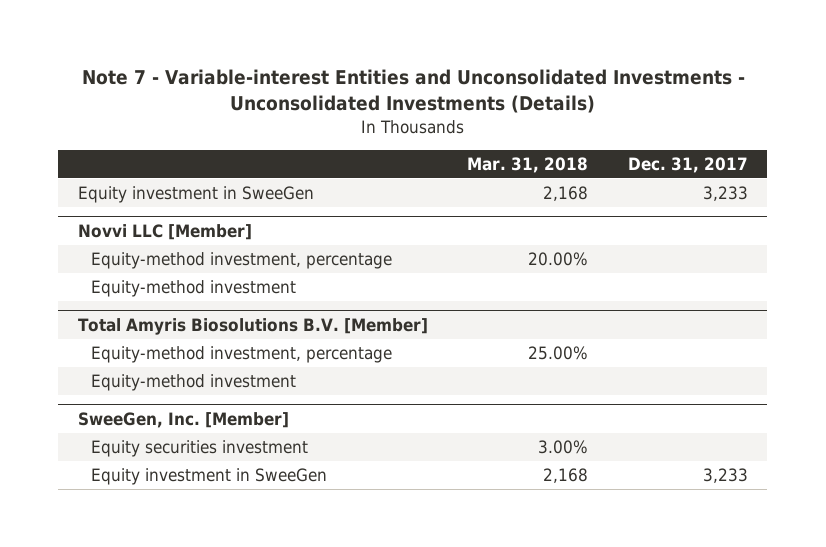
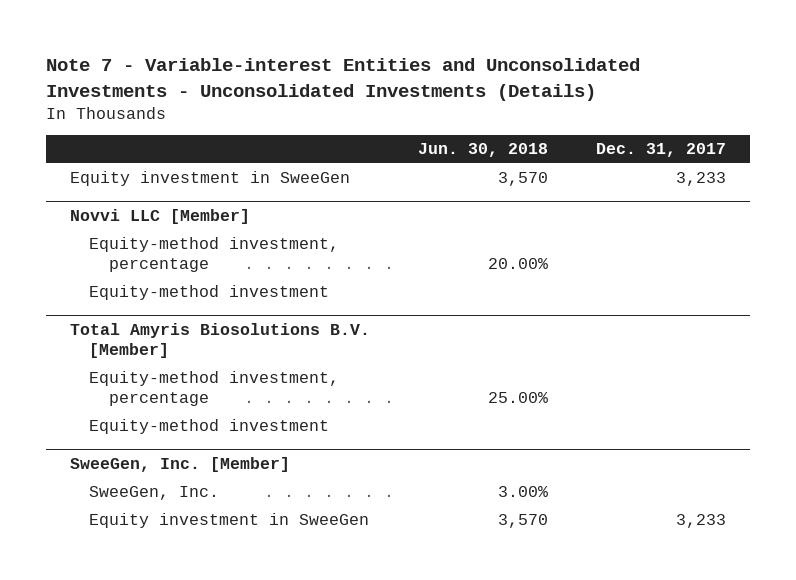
[467,156,589,173] Mar. 31, 2018 -> none
none -> [417,143,548,158] Jun. 30, 2018
[90,440,308,458] Equity securities investment -> [89,486,220,501] SweeGen, Inc.

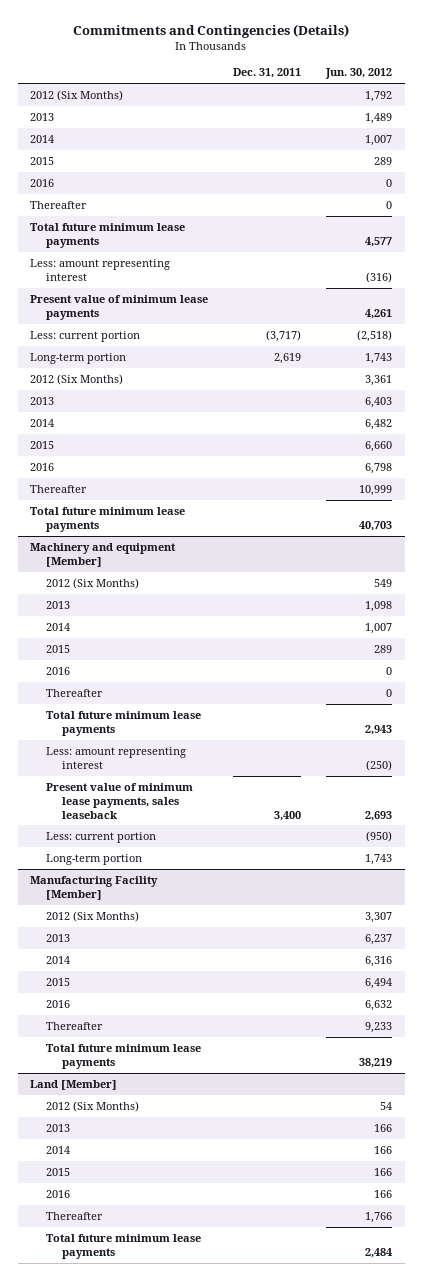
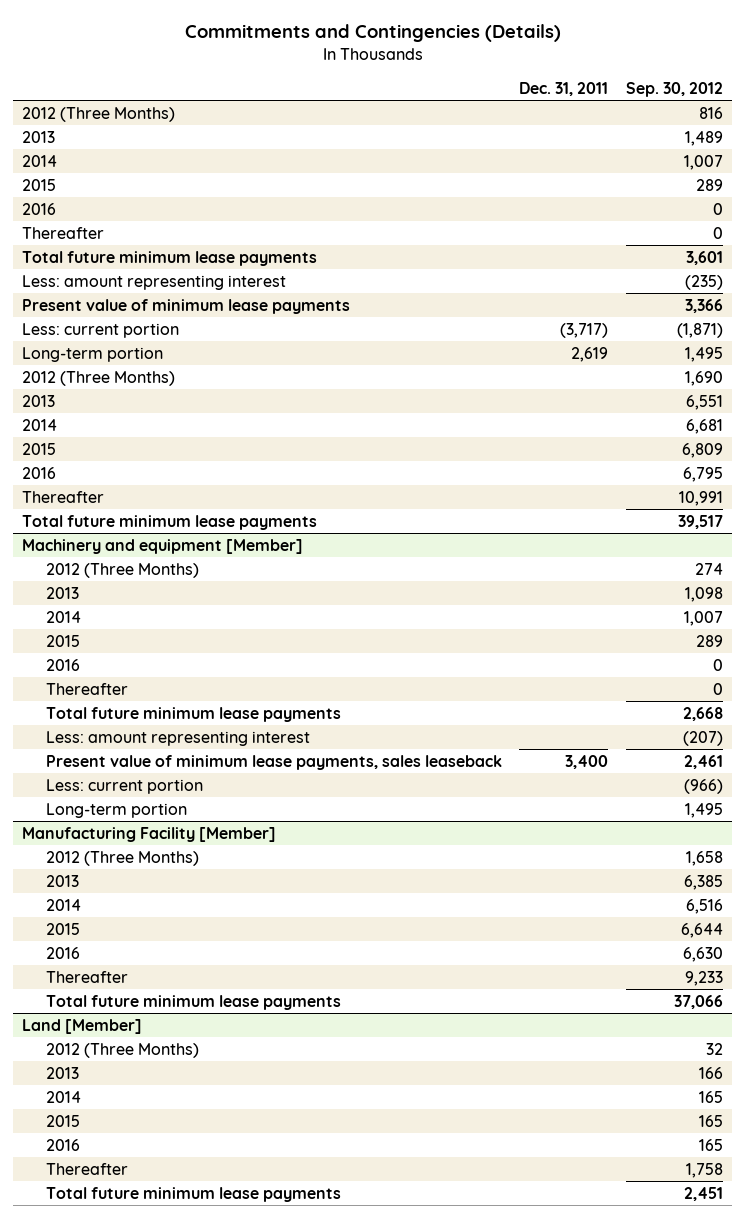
[325,68,393,80] Jun. 30, 2012 -> none
none -> [625,81,723,97] Sep. 30, 2012
[30,89,124,101] 2012 (Six Months) -> [22,106,176,122] 2012 (Three Months)
[30,373,124,385] 2012 (Six Months) -> [22,370,176,386] 2012 (Three Months)
[46,577,140,589] 2012 (Six Months) -> [45,562,199,578] 2012 (Three Months)
[46,910,140,922] 2012 (Six Months) -> [45,850,199,866] 2012 (Three Months)
[46,1100,140,1112] 2012 (Six Months) -> [45,1042,199,1058] 2012 (Three Months)

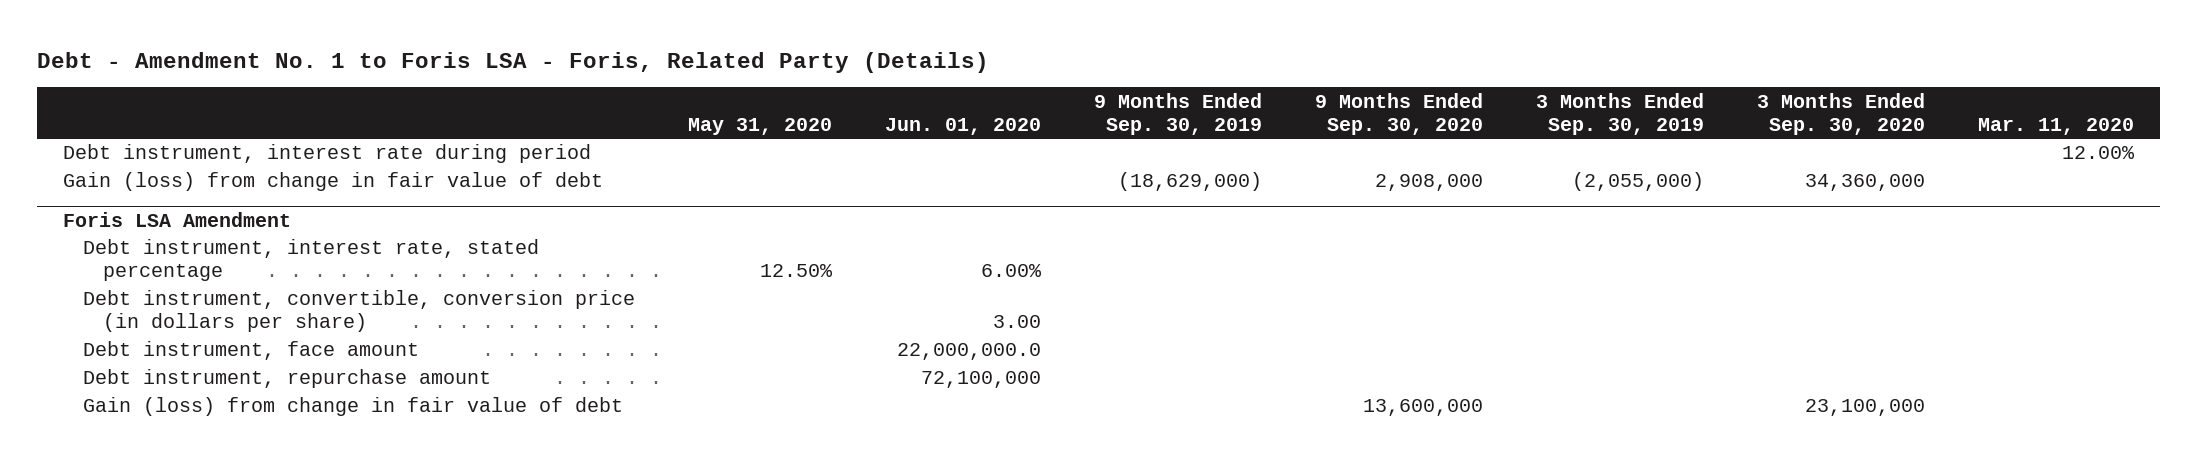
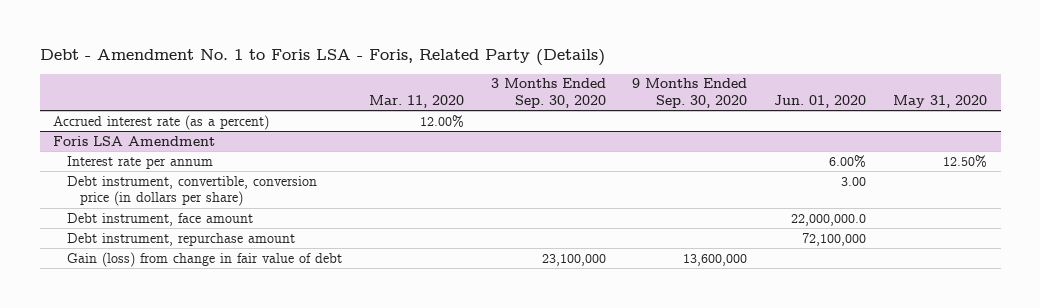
[1094,92,1263,135] 9 Months Ended Sep. 30, 2019 -> none
[1535,92,1704,135] 3 Months Ended Sep. 30, 2019 -> none
[63,172,604,192] Gain (loss) from change in fair value of debt -> none
[63,144,592,164] Debt instrument, interest rate during period -> [53,114,270,130] Accrued interest rate (as a percent)
[83,239,540,282] Debt instrument, interest rate, stated percentage -> [66,155,213,169] Interest rate per annum

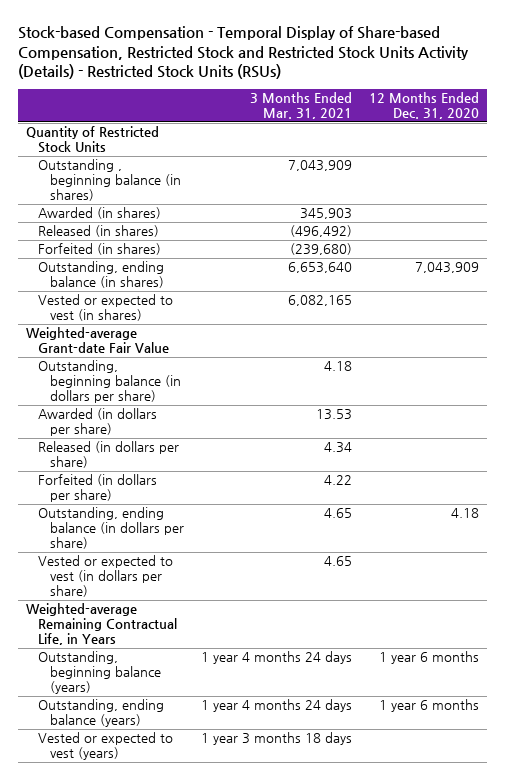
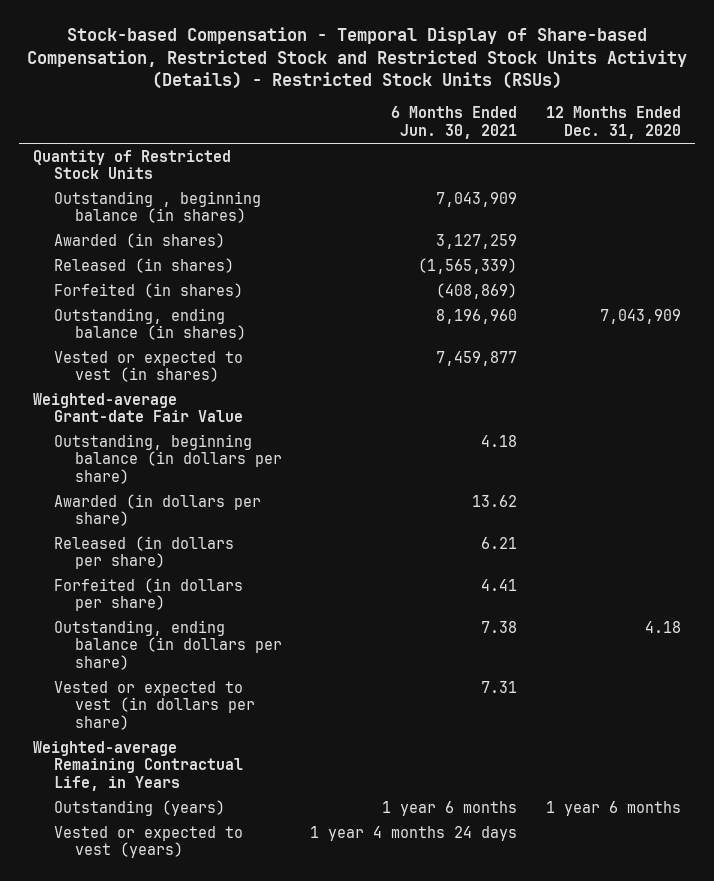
[250,92,353,120] 3 Months Ended Mar. 31, 2021 -> none
none -> [391,106,518,140] 6 Months Ended Jun. 30, 2021
[38,699,165,728] Outstanding, ending balance (years) -> none
[38,651,162,695] Outstanding, beginning balance (years) -> [54,799,226,816] Outstanding (years)

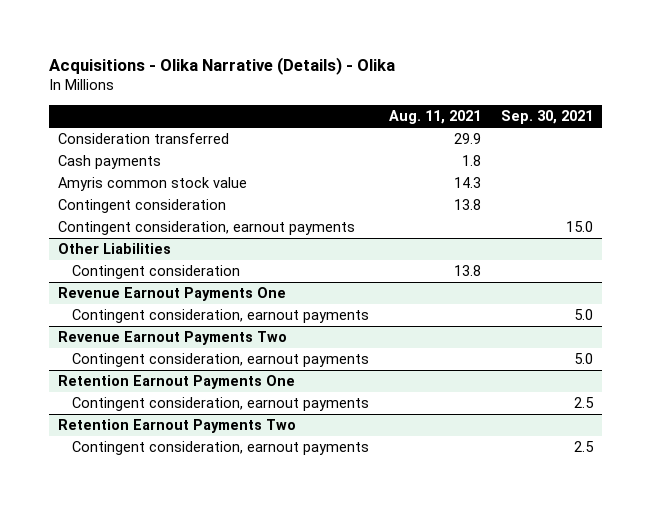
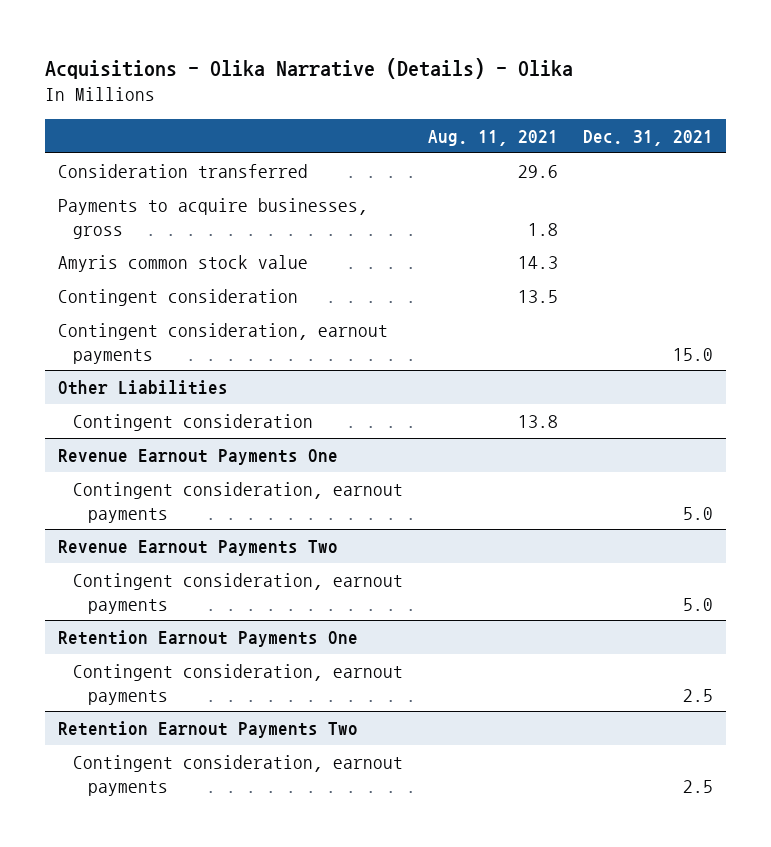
[500,110,593,125] Sep. 30, 2021 -> none
none -> [583,129,714,146] Dec. 31, 2021
[453,133,481,145] 29.9 -> [518,164,559,178] 29.6
[58,155,162,170] Cash payments -> [57,197,368,239] Payments to acquire businesses, gross
[453,199,481,211] 13.8 -> [518,289,559,303] 13.5

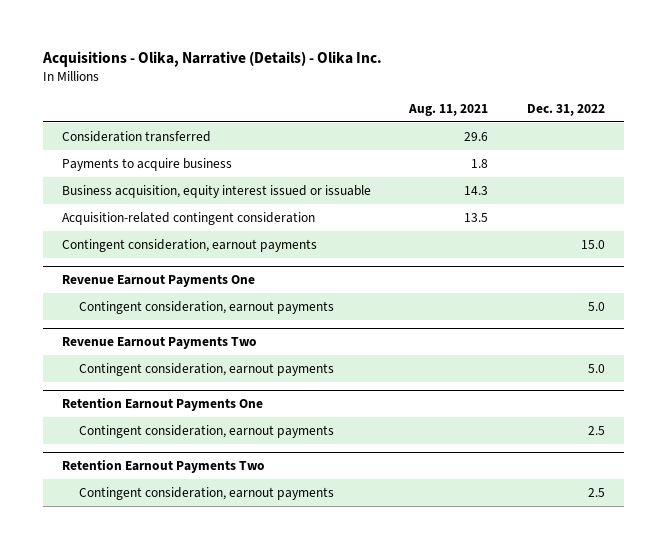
[45,57,574,79] Acquisitions - Olika Narrative (Details) - Olika -> [41,51,382,68] Acquisitions - Olika, Narrative (Details) - Olika Inc.
[583,129,714,146] Dec. 31, 2021 -> none
none -> [526,103,605,116] Dec. 31, 2022
[57,197,368,239] Payments to acquire businesses, gross -> [61,157,232,171] Payments to acquire business
[57,254,308,272] Amyris common stock value -> [61,184,371,198] Business acquisition, equity interest issued or issuable
[57,288,298,306] Contingent consideration -> [61,211,315,225] Acquisition-related contingent consideration
[57,379,228,395] Other Liabilities -> none
[73,413,314,431] Contingent consideration -> none

